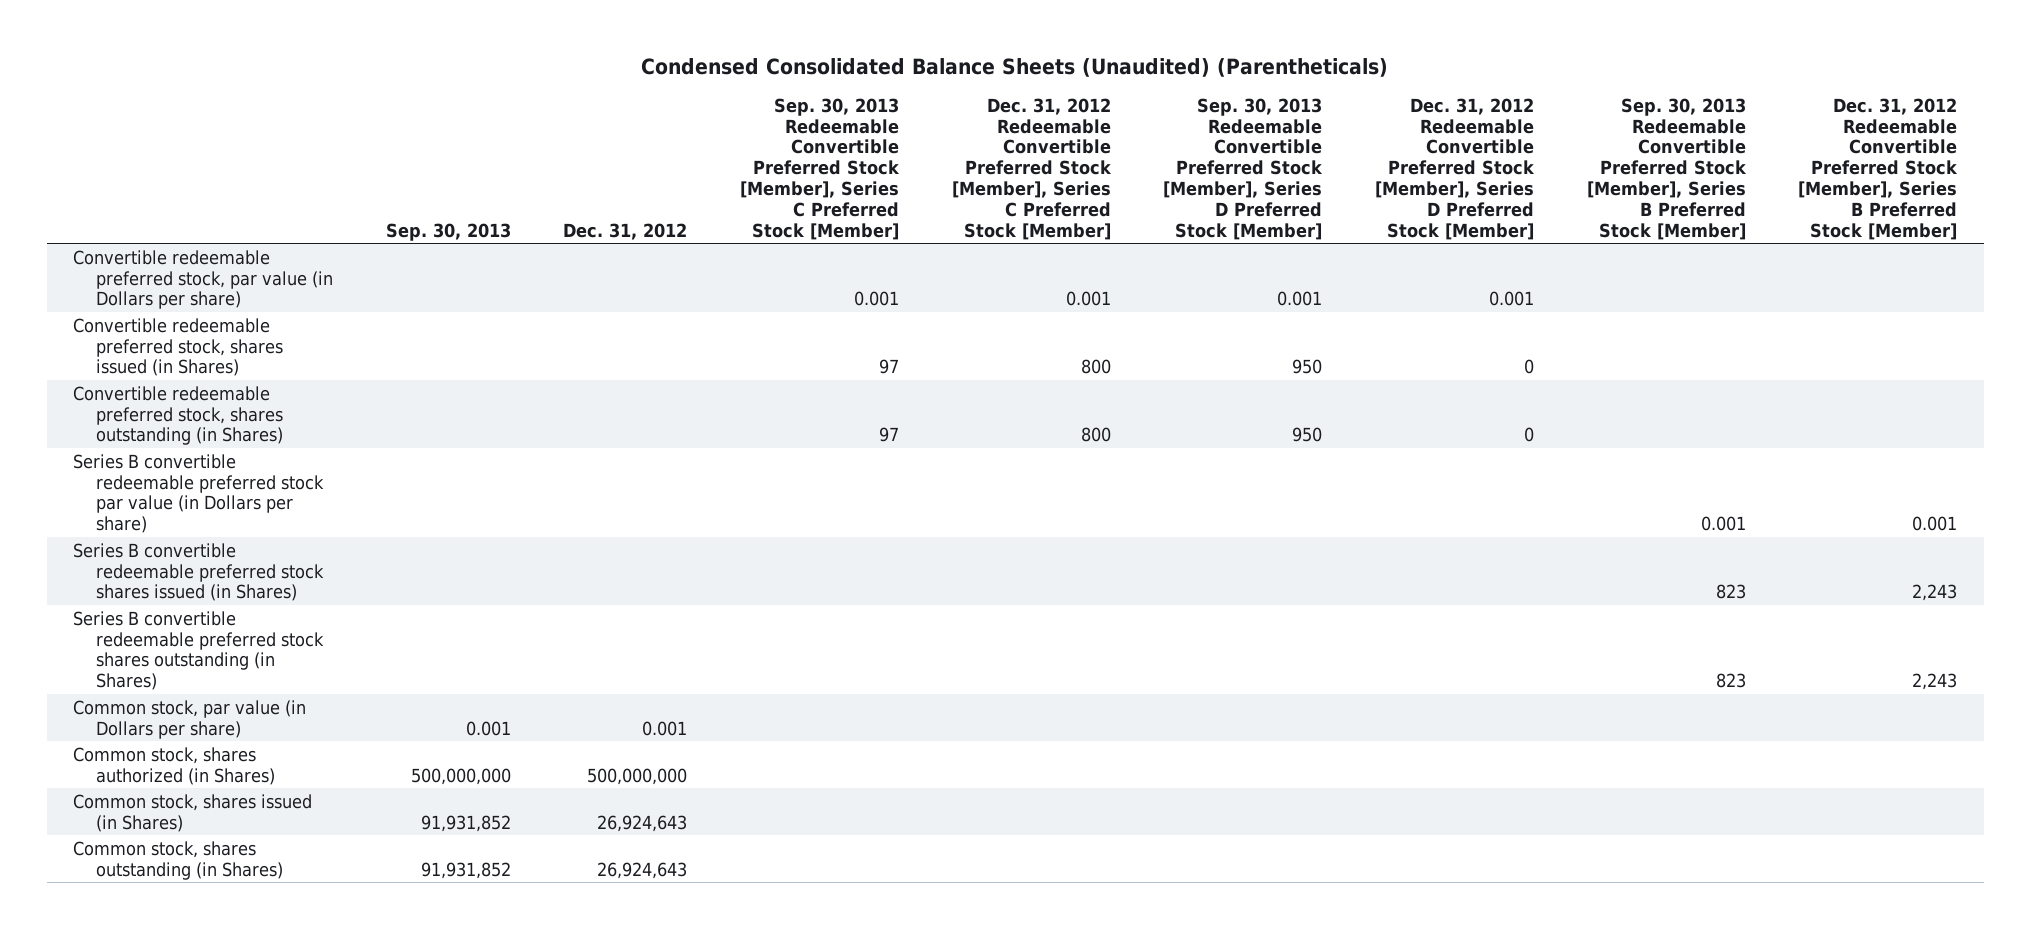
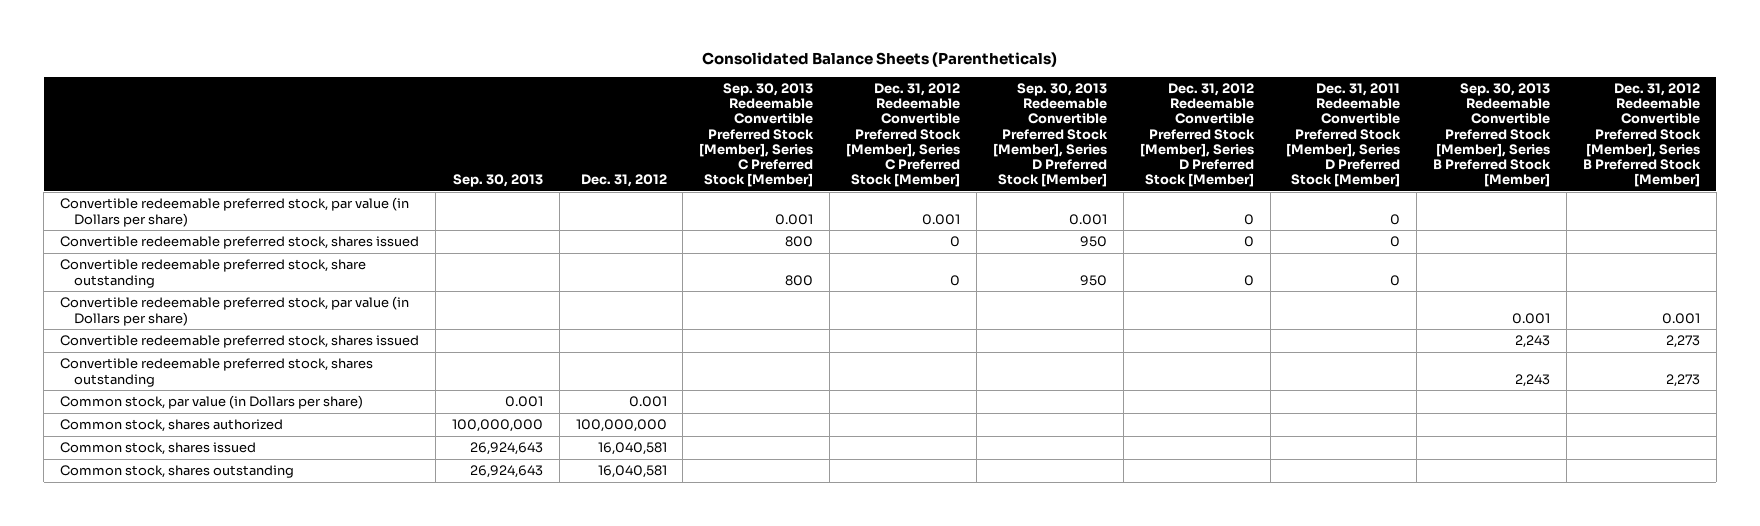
[641,58,1389,78] Condensed Consolidated Balance Sheets (Unaudited) (Parentheticals) -> [702,51,1058,67] Consolidated Balance Sheets (Parentheticals)
none -> [1286,83,1402,188] Dec. 31, 2011 Redeemable Convertible Preferred Stock [Member], Series D Preferred Stock [Member]
[1488,291,1534,307] 0.001 -> [1243,213,1254,225] 0
[72,317,283,377] Convertible redeemable preferred stock, shares issued (in Shares) -> [59,236,419,250] Convertible redeemable preferred stock, shares issued
[878,359,899,375] 97 -> [785,236,814,248] 800
[1080,359,1111,375] 800 -> [950,236,961,248] 0
[72,385,283,446] Convertible redeemable preferred stock, shares outstanding (in Shares) -> [59,259,366,288] Convertible redeemable preferred stock, share outstanding
[878,427,899,443] 97 -> [785,274,814,286] 800
[1080,427,1111,443] 800 -> [950,274,961,286] 0
[72,453,324,534] Series B convertible redeemable preferred stock par value (in Dollars per share) -> [59,296,409,326] Convertible redeemable preferred stock, par value (in Dollars per share)
[72,542,324,602] Series B convertible redeemable preferred stock shares issued (in Shares) -> [59,335,419,349] Convertible redeemable preferred stock, shares issued
[1715,584,1746,600] 823 -> [1515,335,1551,349] 2,243
[1912,584,1958,602] 2,243 -> [1666,335,1701,349] 2,273
[72,610,324,691] Series B convertible redeemable preferred stock shares outstanding (in Shares) -> [59,358,373,387] Convertible redeemable preferred stock, shares outstanding
[1715,673,1746,689] 823 -> [1515,373,1551,387] 2,243
[1912,673,1958,691] 2,243 -> [1666,373,1701,387] 2,273
[72,746,275,785] Common stock, shares authorized (in Shares) -> [59,419,283,433] Common stock, shares authorized
[410,767,511,785] 500,000,000 -> [451,419,543,433] 100,000,000
[587,767,688,785] 500,000,000 -> [575,419,667,433] 100,000,000
[72,793,312,832] Common stock, shares issued (in Shares) -> [59,442,256,456] Common stock, shares issued
[420,814,511,832] 91,931,852 -> [469,442,543,456] 26,924,643
[597,814,688,832] 26,924,643 -> [597,442,667,456] 16,040,581
[72,840,283,880] Common stock, shares outstanding (in Shares) -> [59,465,294,479] Common stock, shares outstanding
[420,861,511,879] 91,931,852 -> [469,465,543,479] 26,924,643
[597,861,688,879] 26,924,643 -> [597,465,667,479] 16,040,581

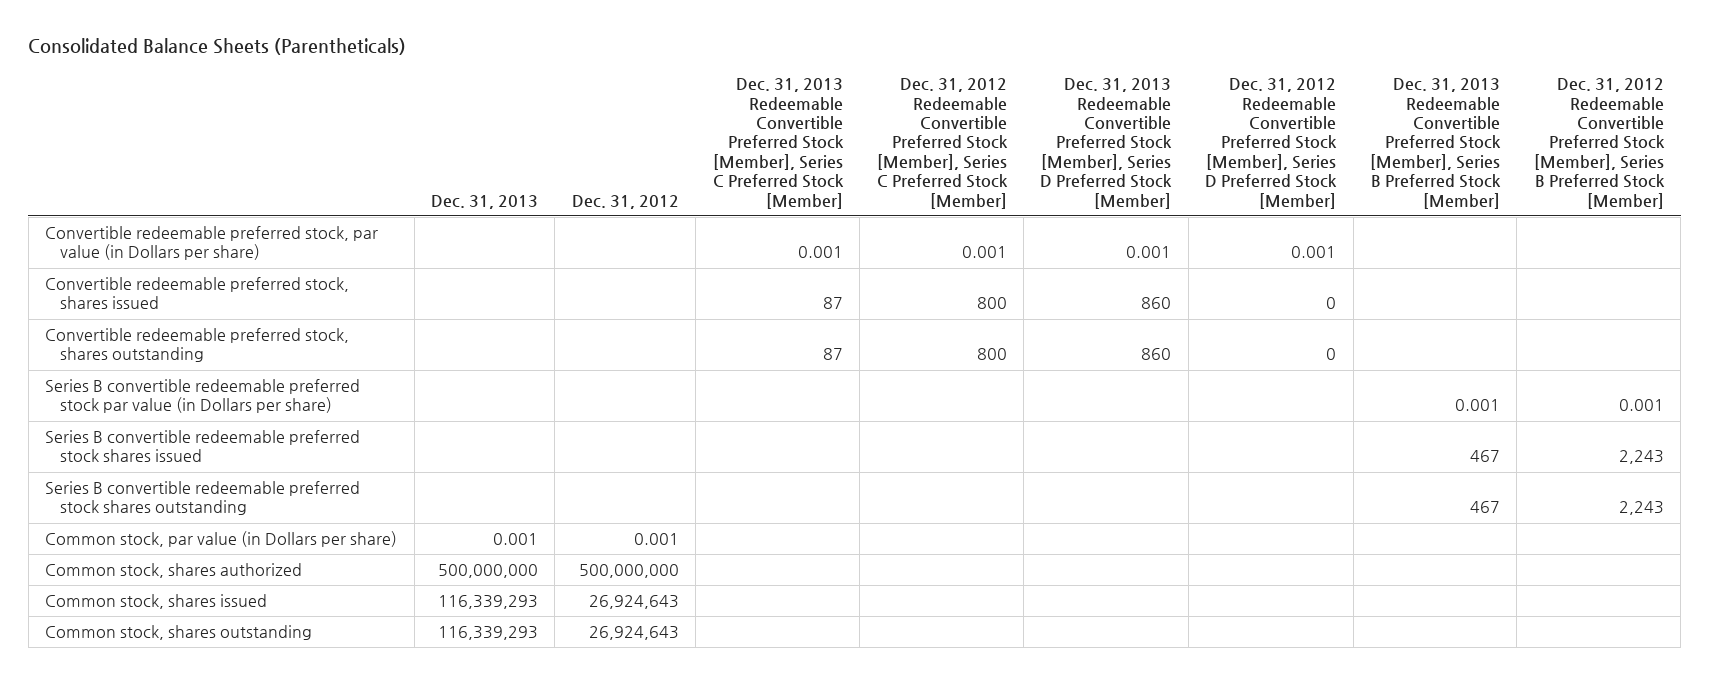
[452,174,543,188] Sep. 30, 2013 -> none
[699,83,815,188] Sep. 30, 2013 Redeemable Convertible Preferred Stock [Member], Series C Preferred Stock [Member] -> none
[992,83,1108,188] Sep. 30, 2013 Redeemable Convertible Preferred Stock [Member], Series D Preferred Stock [Member] -> none
[1286,83,1402,188] Dec. 31, 2011 Redeemable Convertible Preferred Stock [Member], Series D Preferred Stock [Member] -> none
[1433,83,1552,188] Sep. 30, 2013 Redeemable Convertible Preferred Stock [Member], Series B Preferred Stock [Member] -> none
none -> [430,194,538,209] Dec. 31, 2013
none -> [712,78,844,209] Dec. 31, 2013 Redeemable Convertible Preferred Stock [Member], Series C Preferred Stock [Member]
none -> [1040,78,1173,209] Dec. 31, 2013 Redeemable Convertible Preferred Stock [Member], Series D Preferred Stock [Member]
none -> [1370,78,1502,209] Dec. 31, 2013 Redeemable Convertible Preferred Stock [Member], Series B Preferred Stock [Member]
[1243,213,1254,225] 0 -> [1291,246,1337,259] 0.001
[950,236,961,248] 0 -> [976,297,1007,310] 800
[59,259,366,288] Convertible redeemable preferred stock, share outstanding -> [45,328,350,363] Convertible redeemable preferred stock, shares outstanding
[950,274,961,286] 0 -> [976,348,1007,361] 800
[59,296,409,326] Convertible redeemable preferred stock, par value (in Dollars per share) -> [45,379,361,414] Series B convertible redeemable preferred stock par value (in Dollars per share)
[59,335,419,349] Convertible redeemable preferred stock, shares issued -> [45,430,361,463] Series B convertible redeemable preferred stock shares issued
[1666,335,1701,349] 2,273 -> [1618,450,1664,465] 2,243
[59,358,373,387] Convertible redeemable preferred stock, shares outstanding -> [45,481,361,516] Series B convertible redeemable preferred stock shares outstanding
[1666,373,1701,387] 2,273 -> [1618,501,1664,516] 2,243
[575,419,667,433] 100,000,000 -> [578,564,679,579] 500,000,000
[597,442,667,456] 16,040,581 -> [588,595,679,610] 26,924,643
[597,465,667,479] 16,040,581 -> [588,626,679,641] 26,924,643

